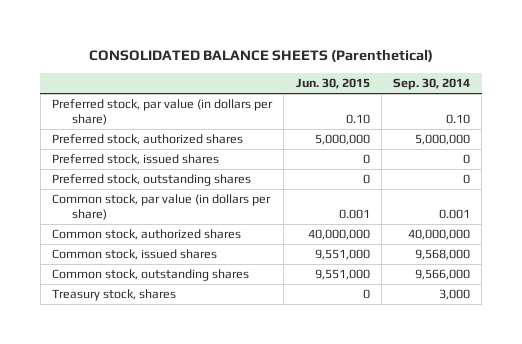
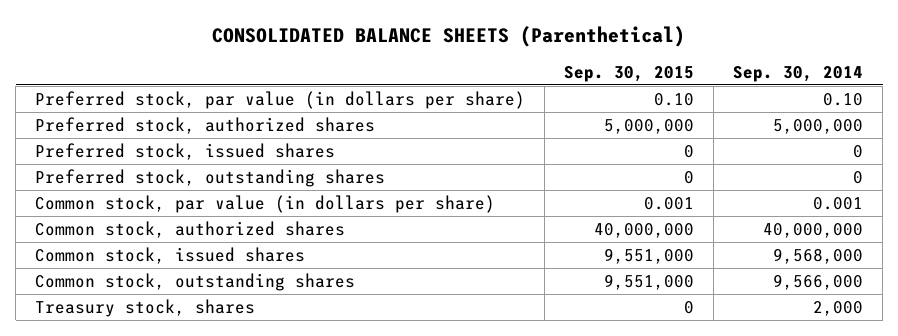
[295,78,370,90] Jun. 30, 2015 -> none
none -> [564,65,695,82] Sep. 30, 2015
[439,289,471,301] 3,000 -> [813,300,864,316] 2,000

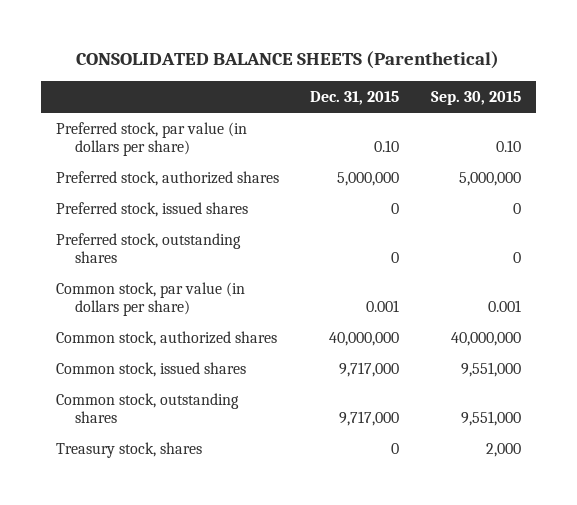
[733,65,864,82] Sep. 30, 2014 -> none
none -> [310,91,400,106] Dec. 31, 2015
[684,300,695,314] 0 -> [485,442,521,457] 2,000

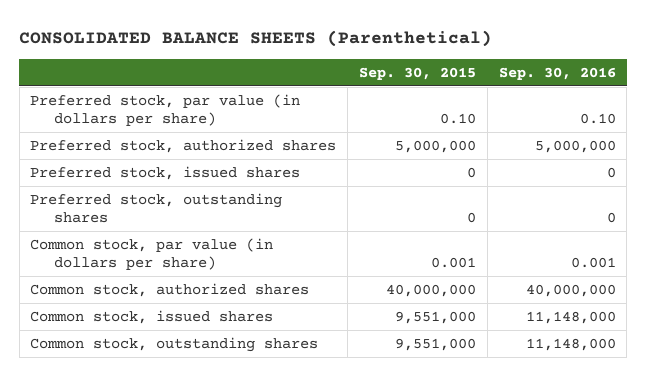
[310,91,400,106] Dec. 31, 2015 -> none
none -> [498,66,616,80] Sep. 30, 2016
[56,441,203,458] Treasury stock, shares -> none

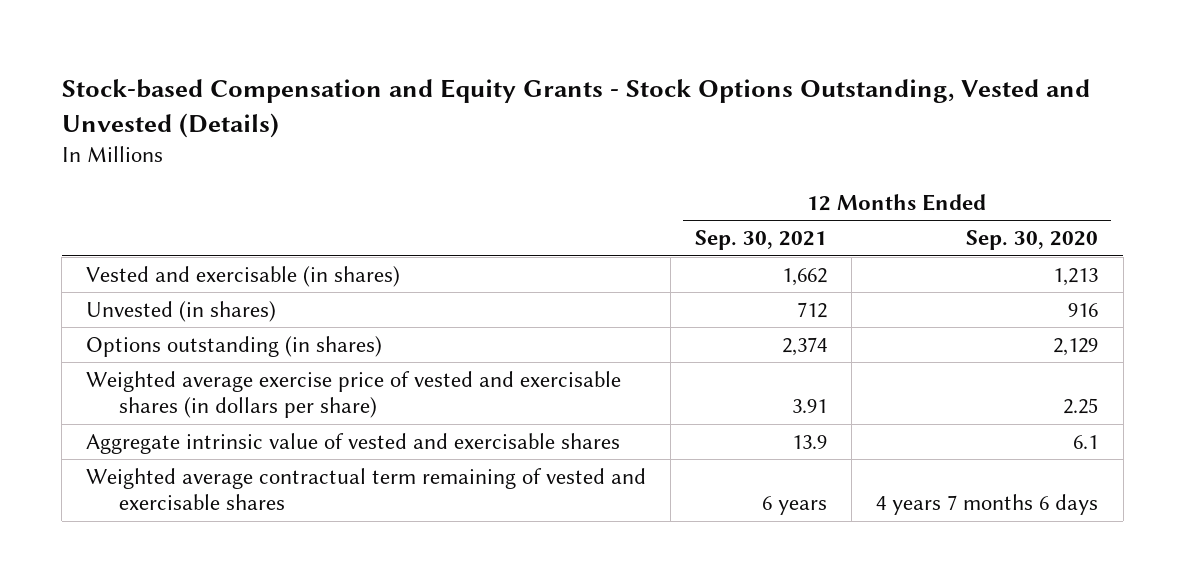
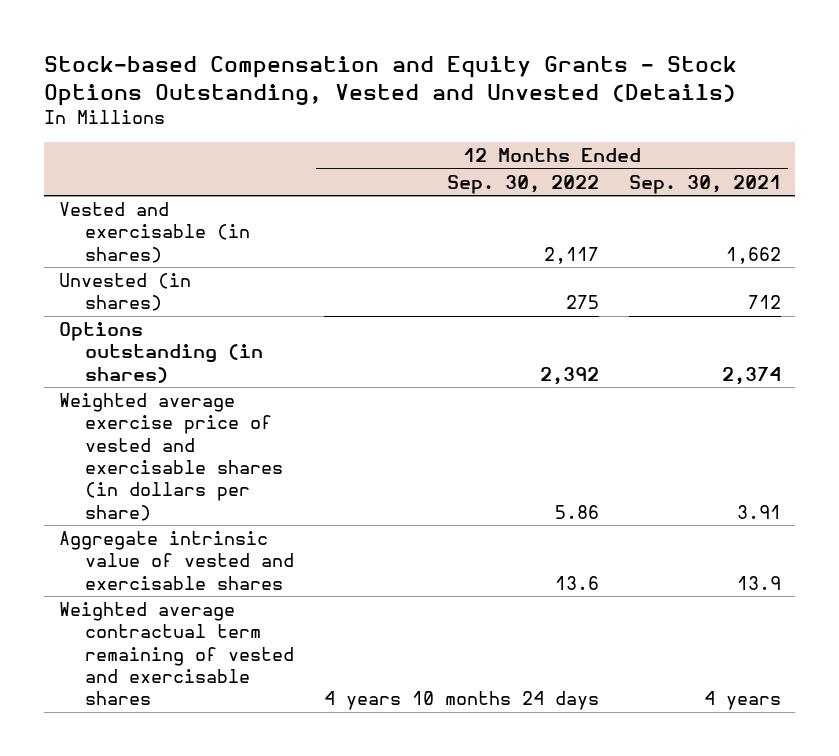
[966,230,1099,251] Sep. 30, 2020 -> none
none -> [446,174,599,194] Sep. 30, 2022
[762,496,828,516] 6 years -> [703,691,781,711] 4 years

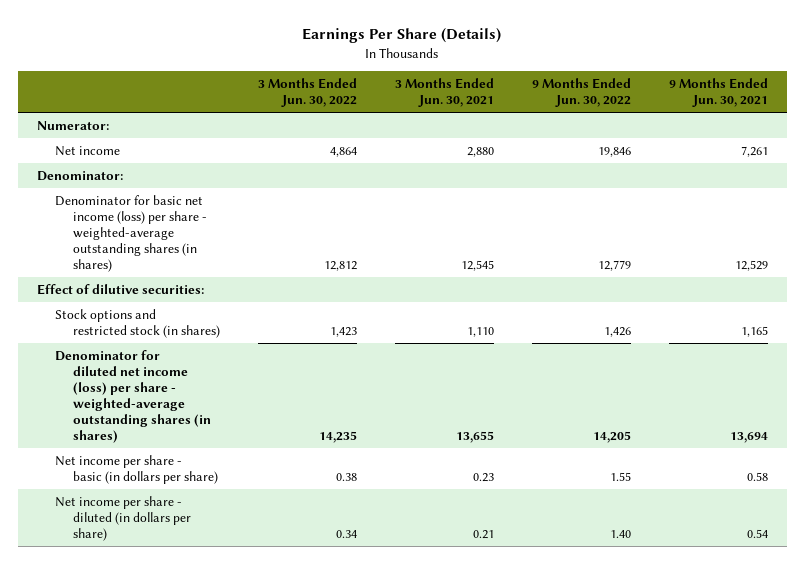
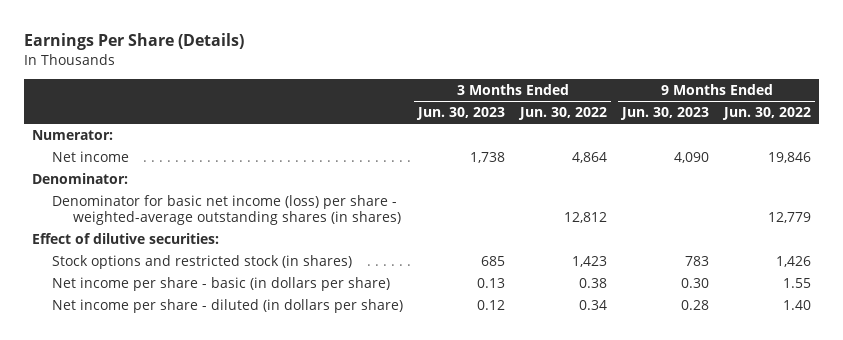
[394,78,494,108] 3 Months Ended Jun. 30, 2021 -> none
[668,78,768,108] 9 Months Ended Jun. 30, 2021 -> none
none -> [416,107,506,121] Jun. 30, 2023
none -> [620,107,710,121] Jun. 30, 2023
[54,350,211,443] Denominator for diluted net income (loss) per share - weighted-average outstanding shares (in shares) -> none

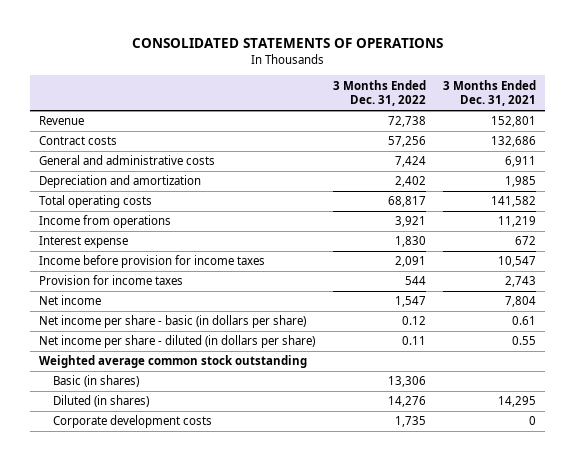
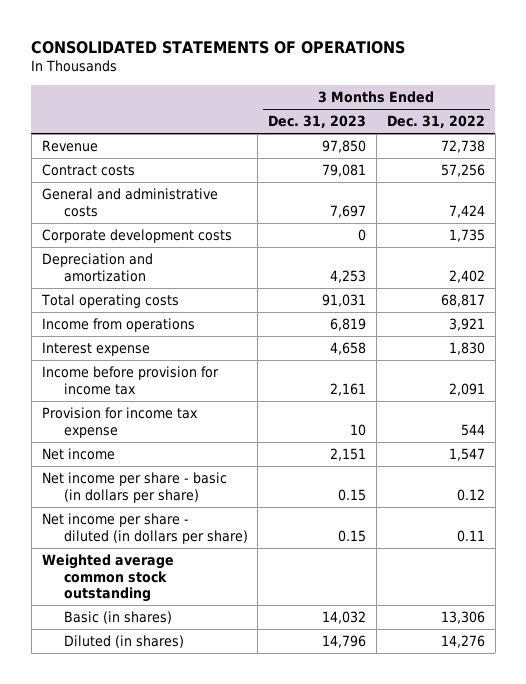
[443,79,537,107] 3 Months Ended Dec. 31, 2021 -> none
none -> [268,115,367,129] Dec. 31, 2023
[52,415,212,429] Corporate development costs -> [41,229,232,244] Corporate development costs
[38,255,265,269] Income before provision for income taxes -> [41,366,219,395] Income before provision for income tax
[38,275,183,286] Provision for income taxes -> [41,407,198,438] Provision for income tax expense

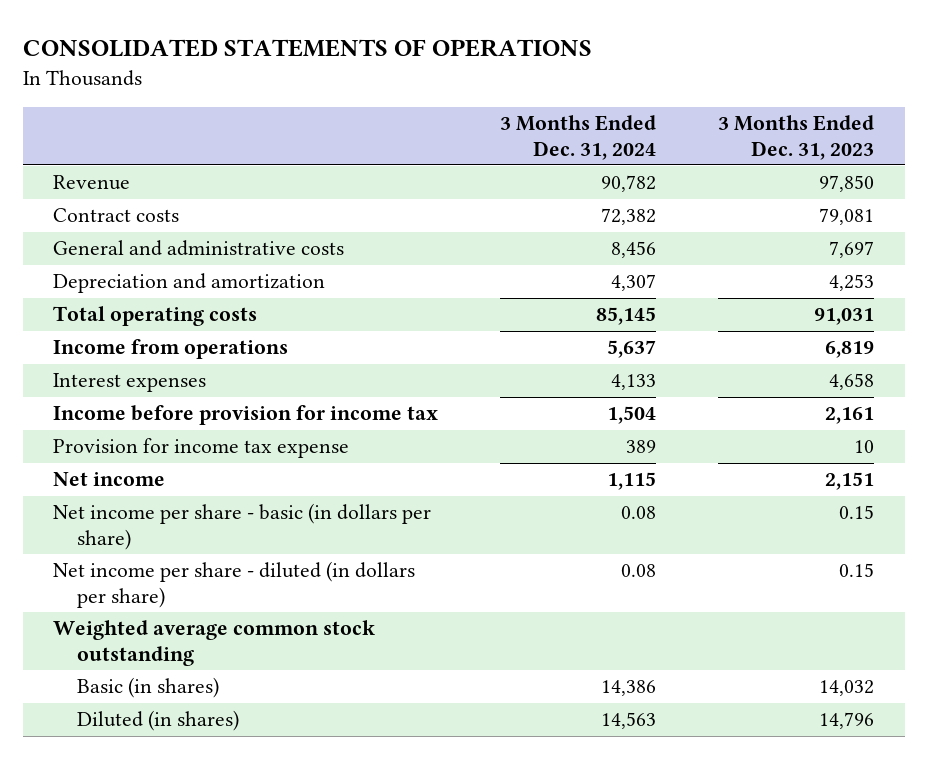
[386,115,485,129] Dec. 31, 2022 -> none
none -> [500,114,657,160] 3 Months Ended Dec. 31, 2024
[41,229,232,244] Corporate development costs -> none
[41,342,150,357] Interest expense -> [53,373,207,393] Interest expenses

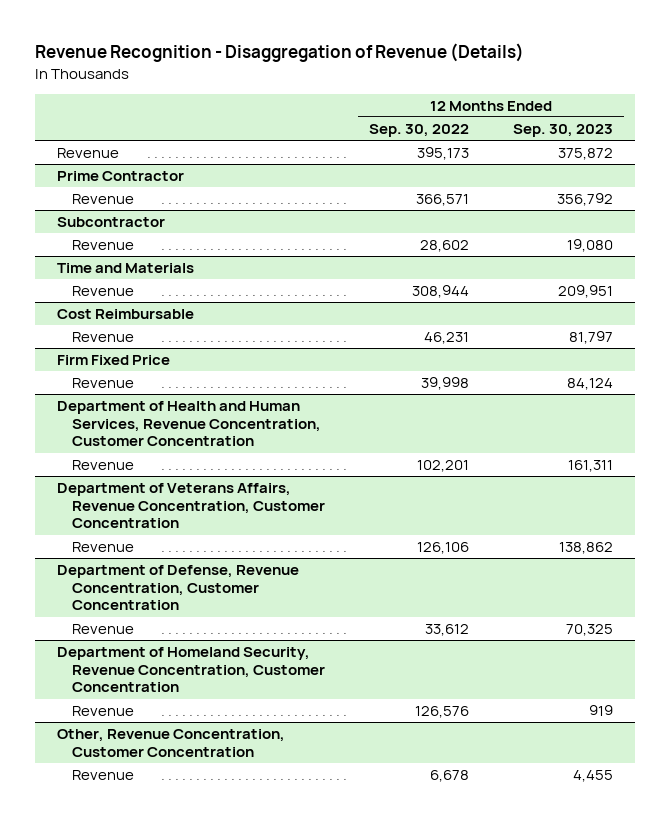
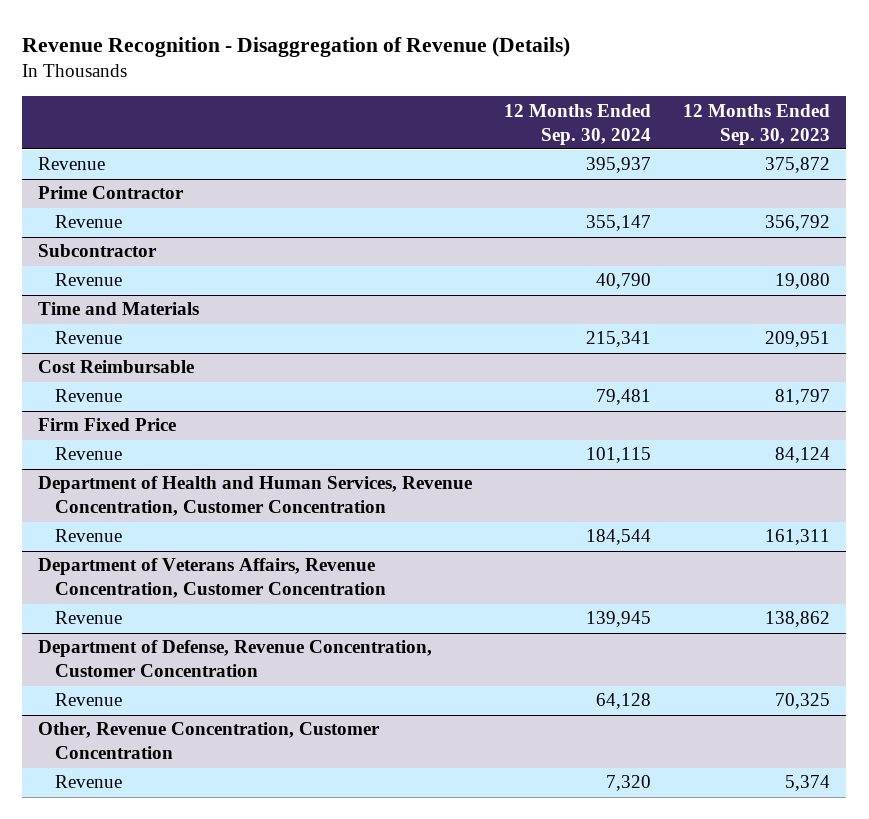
[369,124,470,138] Sep. 30, 2022 -> none
none -> [504,103,652,145] 12 Months Ended Sep. 30, 2024
[57,647,326,693] Department of Homeland Security, Revenue Concentration, Customer Concentration -> none
[72,706,135,717] Revenue -> none
[573,770,614,783] 4,455 -> [785,775,831,792] 5,374

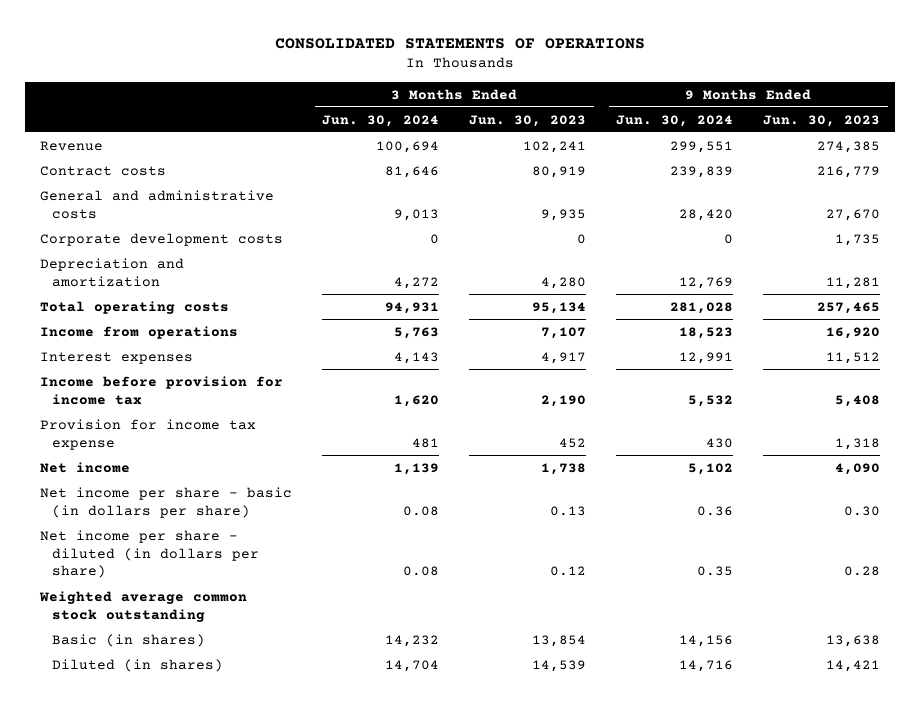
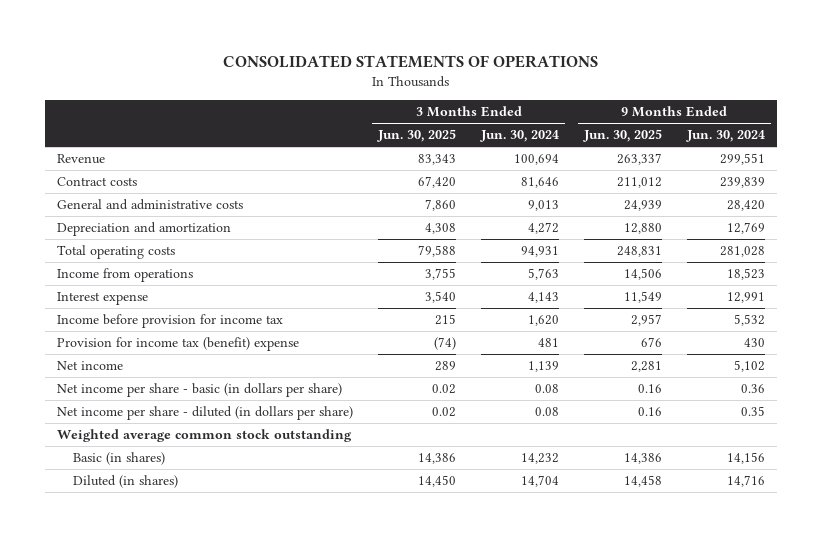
[469,114,587,127] Jun. 30, 2023 -> none
[763,114,881,127] Jun. 30, 2023 -> none
none -> [377,129,457,143] Jun. 30, 2025
none -> [582,129,662,143] Jun. 30, 2025
[40,232,284,246] Corporate development costs -> none
[40,351,194,364] Interest expenses -> [57,292,149,306] Interest expense
[40,418,257,450] Provision for income tax expense -> [57,337,300,352] Provision for income tax (benefit) expense

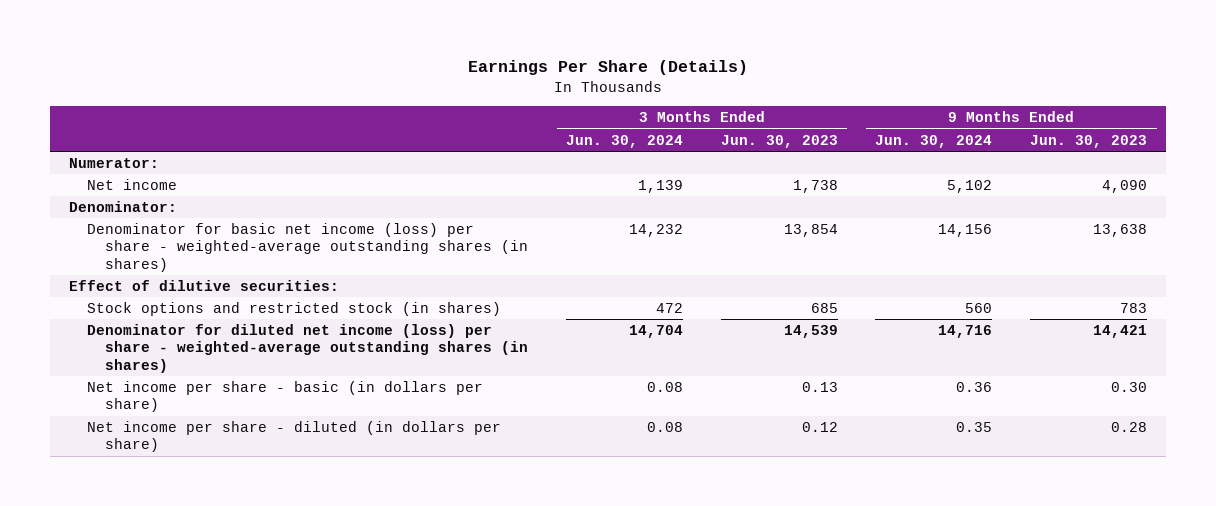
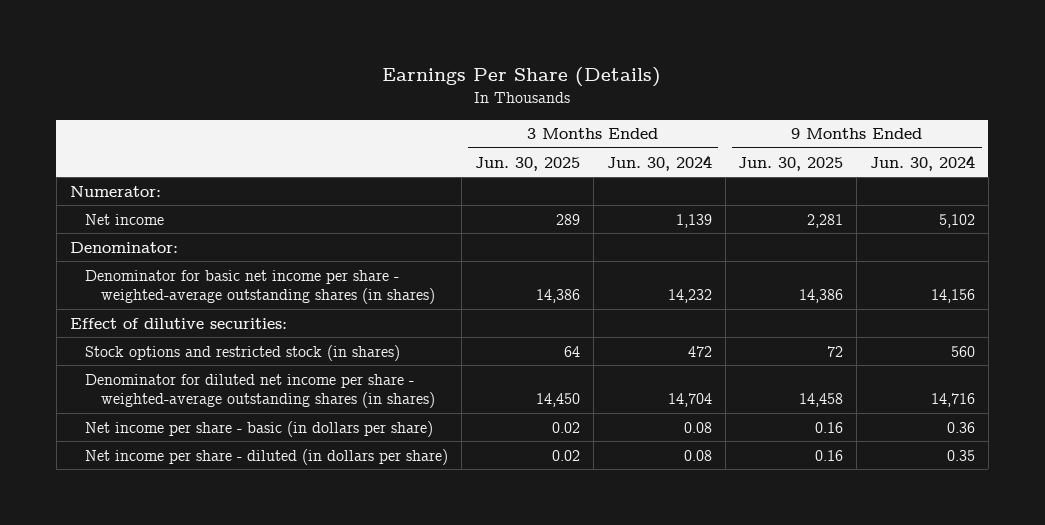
[720,134,838,148] Jun. 30, 2023 -> none
[1030,134,1148,148] Jun. 30, 2023 -> none
none -> [475,156,581,171] Jun. 30, 2025
none -> [738,156,844,171] Jun. 30, 2025
[87,223,529,272] Denominator for basic net income (loss) per share - weighted-average outstanding shares (in shares) -> [85,269,436,305] Denominator for basic net income per share - weighted-average outstanding shares (in shares)
[87,324,529,373] Denominator for diluted net income (loss) per share - weighted-average outstanding shares (in shares) -> [85,373,436,409] Denominator for diluted net income per share - weighted-average outstanding shares (in shares)

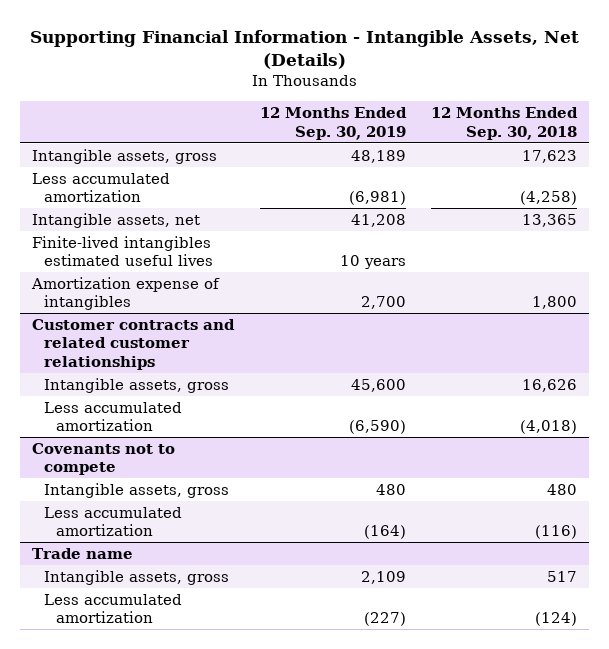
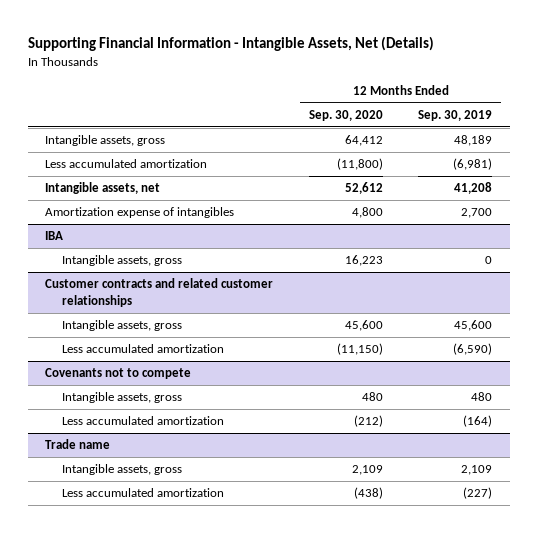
[430,107,578,140] 12 Months Ended Sep. 30, 2018 -> none
none -> [308,110,383,122] Sep. 30, 2020
[32,235,214,267] Finite-lived intangibles estimated useful lives -> none
none -> [45,231,64,241] IBA
none -> [61,255,182,267] Intangible assets, gross

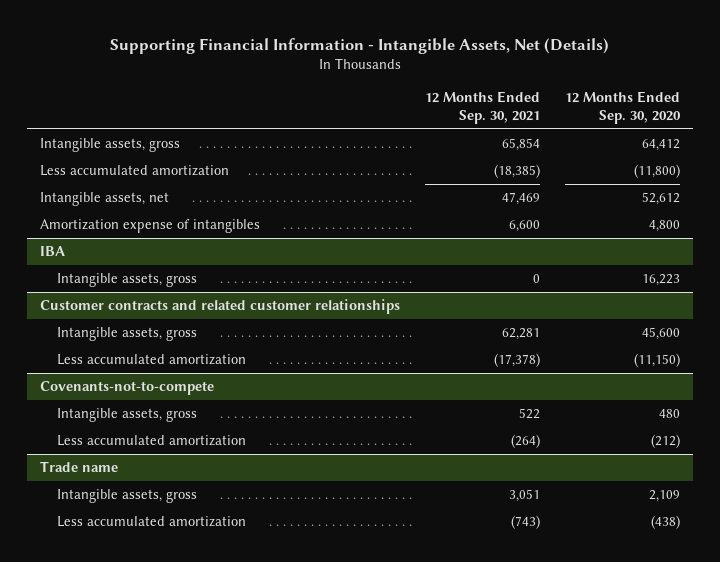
[418,110,493,122] Sep. 30, 2019 -> none
none -> [425,91,541,124] 12 Months Ended Sep. 30, 2021
[45,368,192,380] Covenants not to compete -> [39,381,214,396] Covenants-not-to-compete

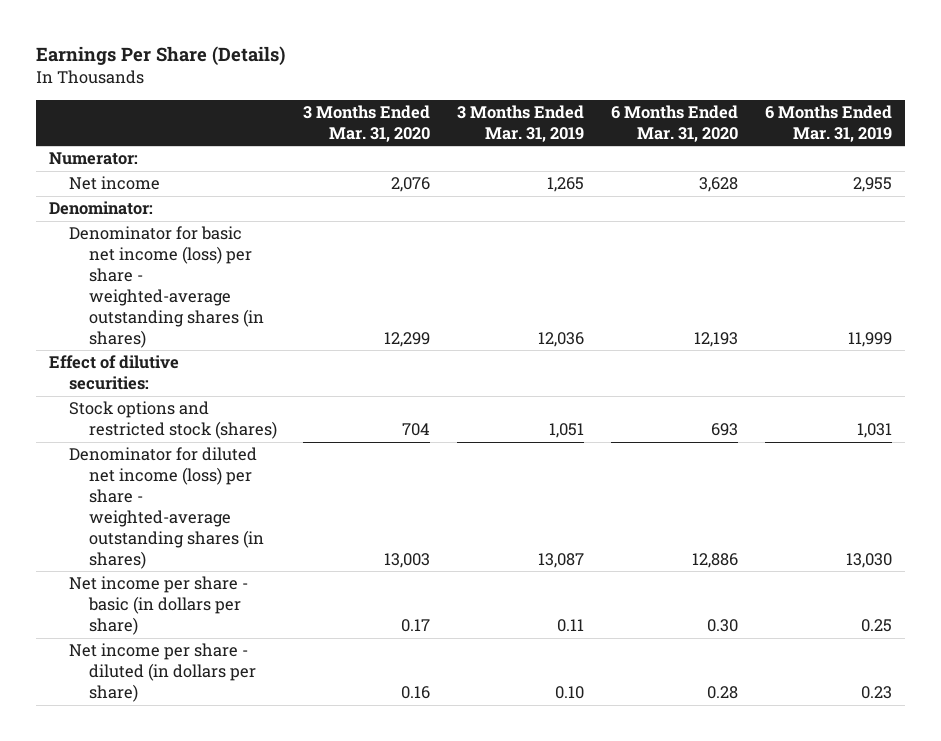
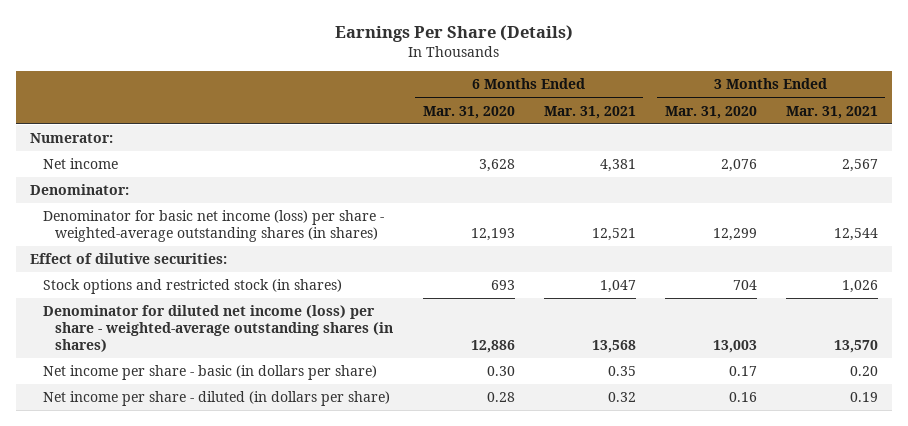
[457,104,585,142] 3 Months Ended Mar. 31, 2019 -> none
[764,104,892,142] 6 Months Ended Mar. 31, 2019 -> none
none -> [543,105,636,119] Mar. 31, 2021
none -> [785,105,878,119] Mar. 31, 2021
[69,401,277,440] Stock options and restricted stock (shares) -> [42,279,342,295] Stock options and restricted stock (in shares)

